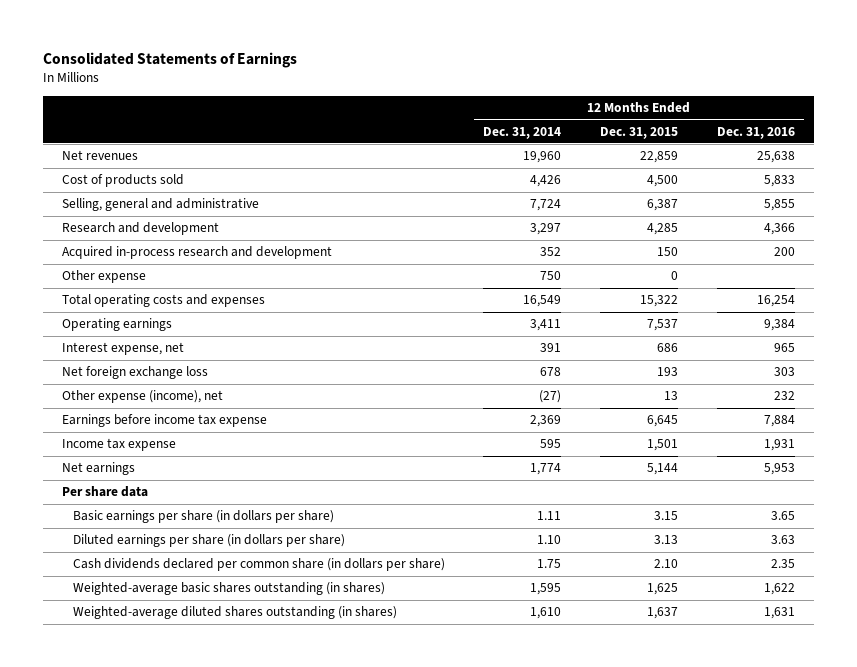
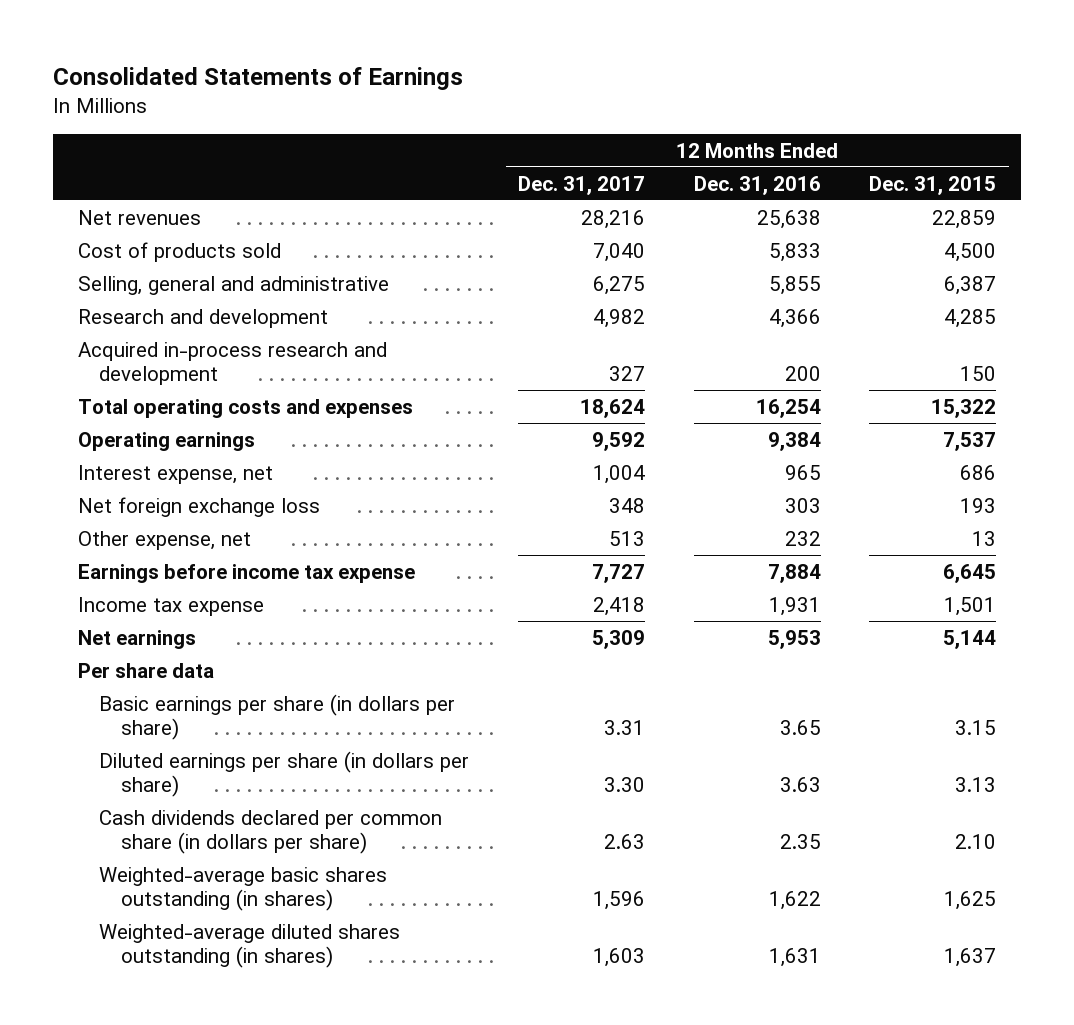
[483,126,562,139] Dec. 31, 2014 -> none
none -> [517,175,645,195] Dec. 31, 2017
[62,270,147,284] Other expense -> none
[62,390,224,404] Other expense (income), net -> [77,530,251,550] Other expense, net

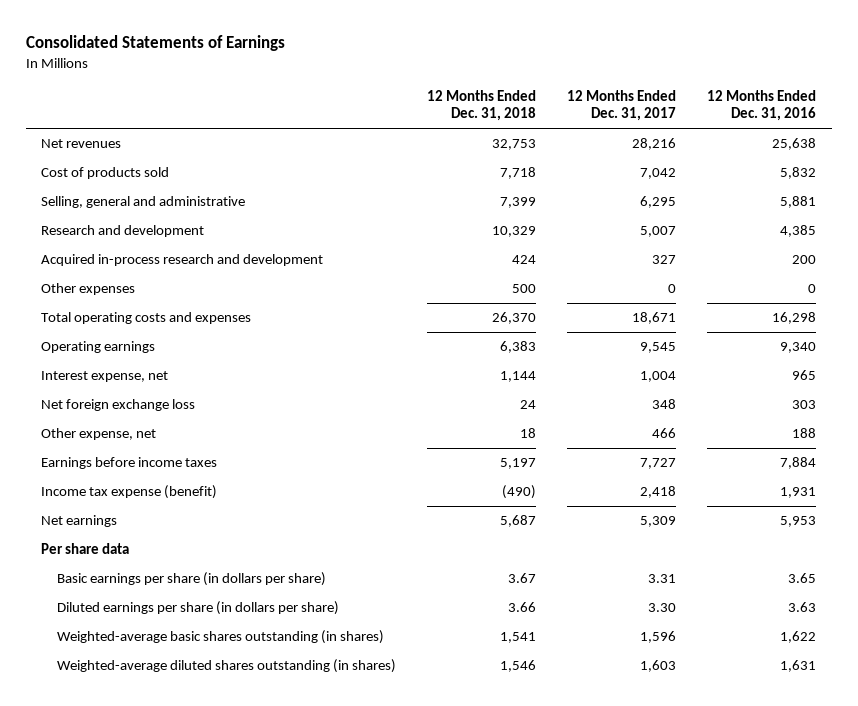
[869,175,997,195] Dec. 31, 2015 -> none
none -> [426,90,536,122] 12 Months Ended Dec. 31, 2018
[592,242,645,262] 7,040 -> [640,167,677,179] 7,042
[768,242,821,262] 5,833 -> [780,166,817,179] 5,832
[592,275,645,295] 6,275 -> [640,195,677,208] 6,295
[768,275,821,295] 5,855 -> [780,195,817,208] 5,881
[592,308,645,328] 4,982 -> [640,225,677,237] 5,007
[768,308,821,328] 4,366 -> [780,224,817,237] 4,385
none -> [41,282,136,295] Other expenses
[579,398,645,418] 18,624 -> [632,311,677,324] 18,671
[755,398,821,418] 16,254 -> [772,311,817,324] 16,298
[591,431,645,451] 9,592 -> [640,341,677,353] 9,545
[767,431,821,451] 9,384 -> [780,341,817,353] 9,340
[608,530,645,546] 513 -> [652,427,677,438] 466
[784,530,821,546] 232 -> [792,427,817,438] 188
[77,563,415,583] Earnings before income tax expense -> [41,456,218,469] Earnings before income taxes
[77,596,264,616] Income tax expense -> [41,484,218,499] Income tax expense (benefit)
[99,809,443,854] Cash dividends declared per common share (in dollars per share) -> none

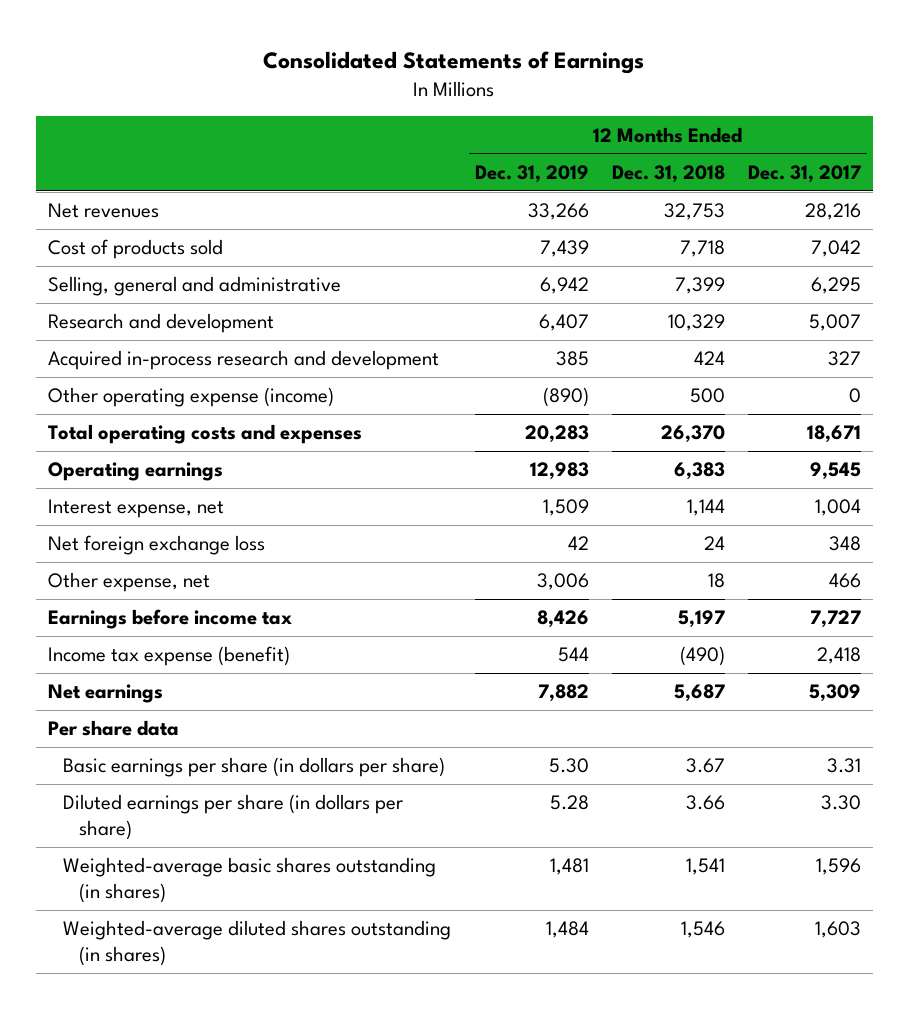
[707,90,817,122] 12 Months Ended Dec. 31, 2016 -> none
none -> [474,164,589,183] Dec. 31, 2019
[41,282,136,295] Other expenses -> none
none -> [47,387,334,408] Other operating expense (income)
[41,456,218,469] Earnings before income taxes -> [47,609,292,630] Earnings before income tax

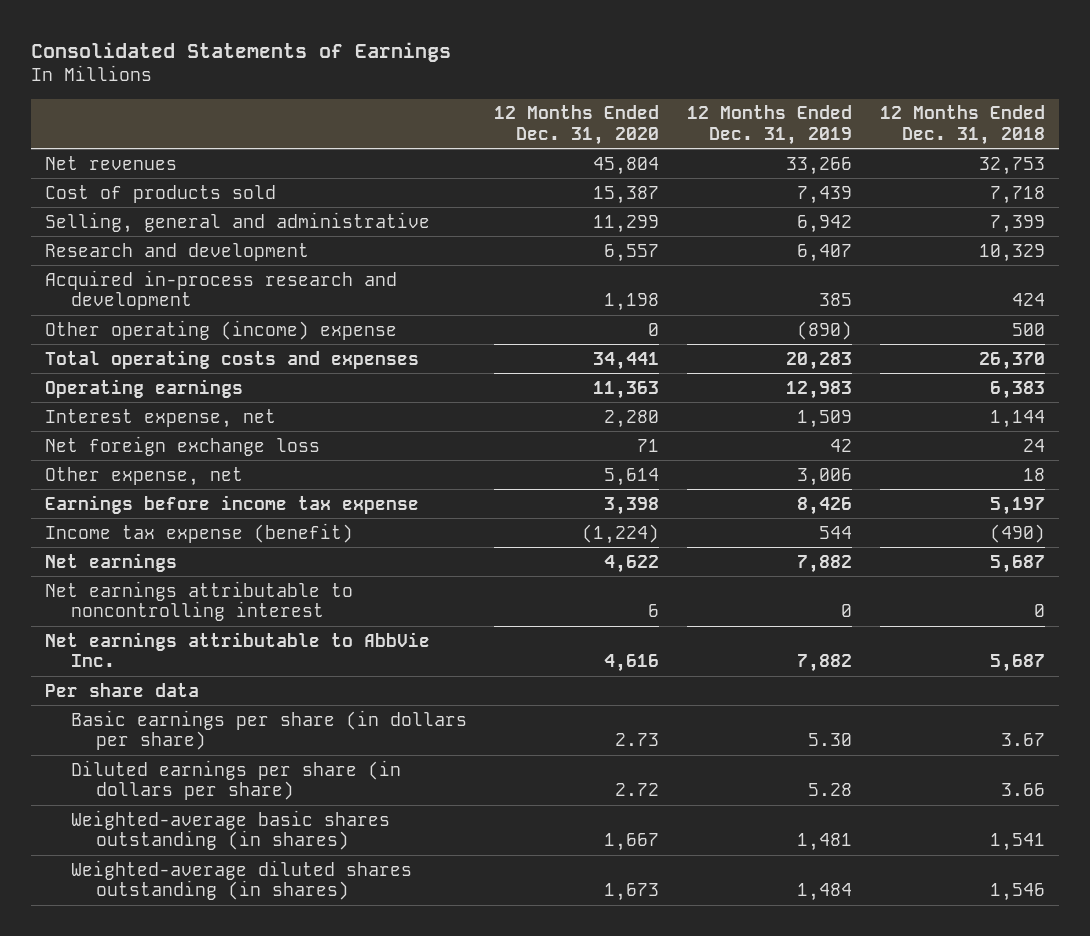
[747,164,861,183] Dec. 31, 2017 -> none
none -> [494,105,660,145] 12 Months Ended Dec. 31, 2020
[47,387,334,408] Other operating expense (income) -> [44,319,397,340] Other operating (income) expense
[47,609,292,630] Earnings before income tax -> [44,494,419,514] Earnings before income tax expense
none -> [44,580,353,622] Net earnings attributable to noncontrolling interest
none -> [44,631,430,668] Net earnings attributable to AbbVie Inc.

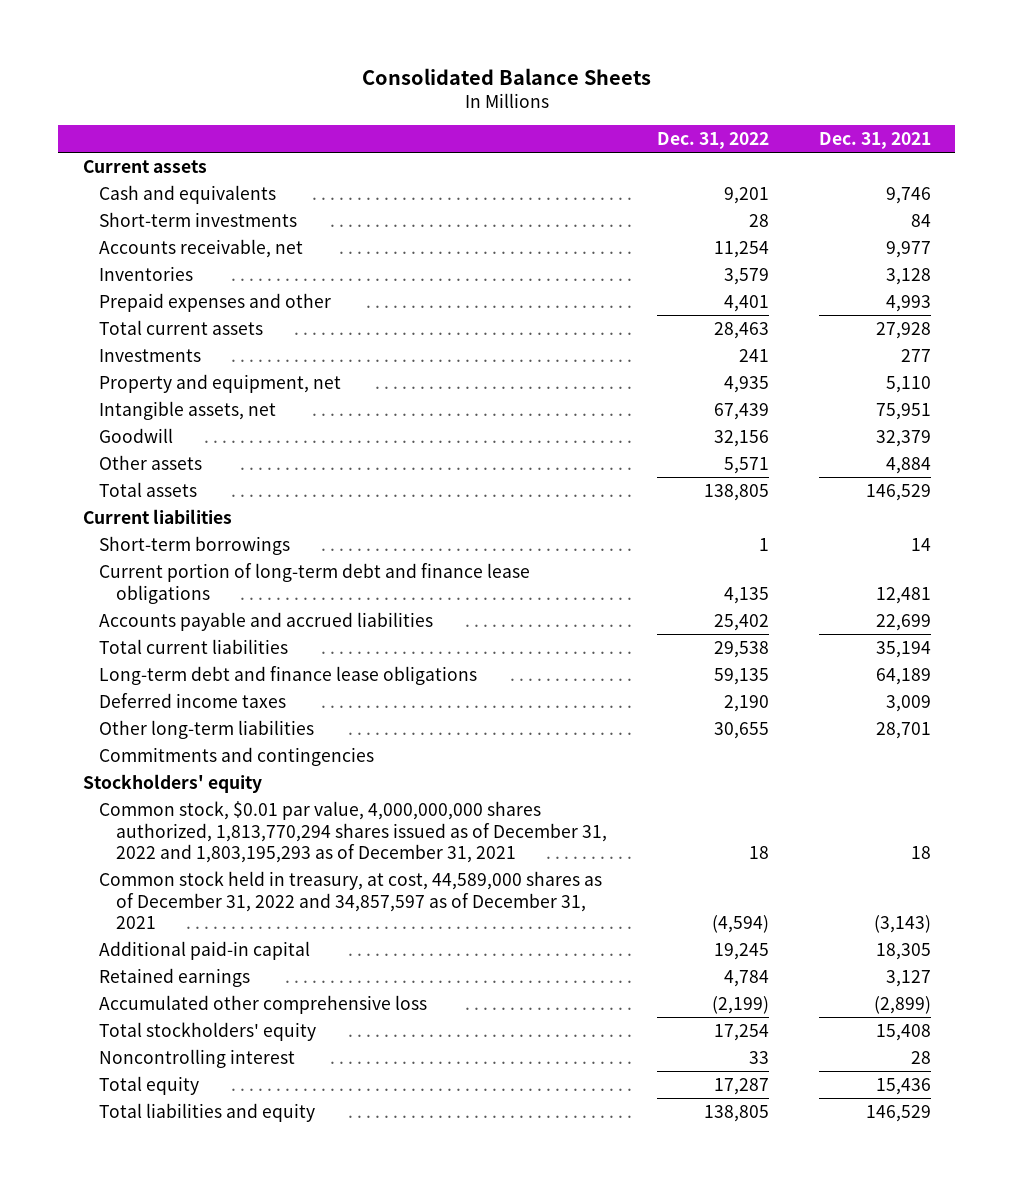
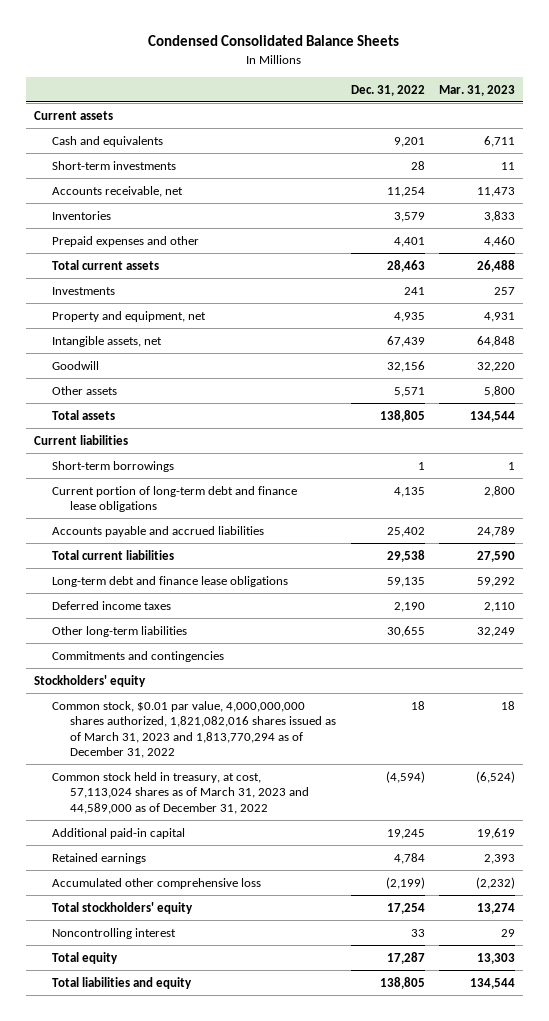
[361,67,651,85] Consolidated Balance Sheets -> [148,35,400,47] Condensed Consolidated Balance Sheets
[818,132,931,150] Dec. 31, 2021 -> none
none -> [439,84,516,96] Mar. 31, 2023
[99,800,607,864] Common stock, $0.01 par value, 4,000,000,000 shares authorized, 1,813,770,294 shares issued as of December 31, 2022 and 1,803,195,293 as of December 31, 2021 -> [51,700,336,758] Common stock, $0.01 par value, 4,000,000,000 shares authorized, 1,821,082,016 shares issued as of March 31, 2023 and 1,813,770,294 as of December 31, 2022
[99,870,603,930] Common stock held in treasury, at cost, 44,589,000 shares as of December 31, 2022 and 34,857,597 as of December 31, 2021 -> [51,771,309,814] Common stock held in treasury, at cost, 57,113,024 shares as of March 31, 2023 and 44,589,000 as of December 31, 2022

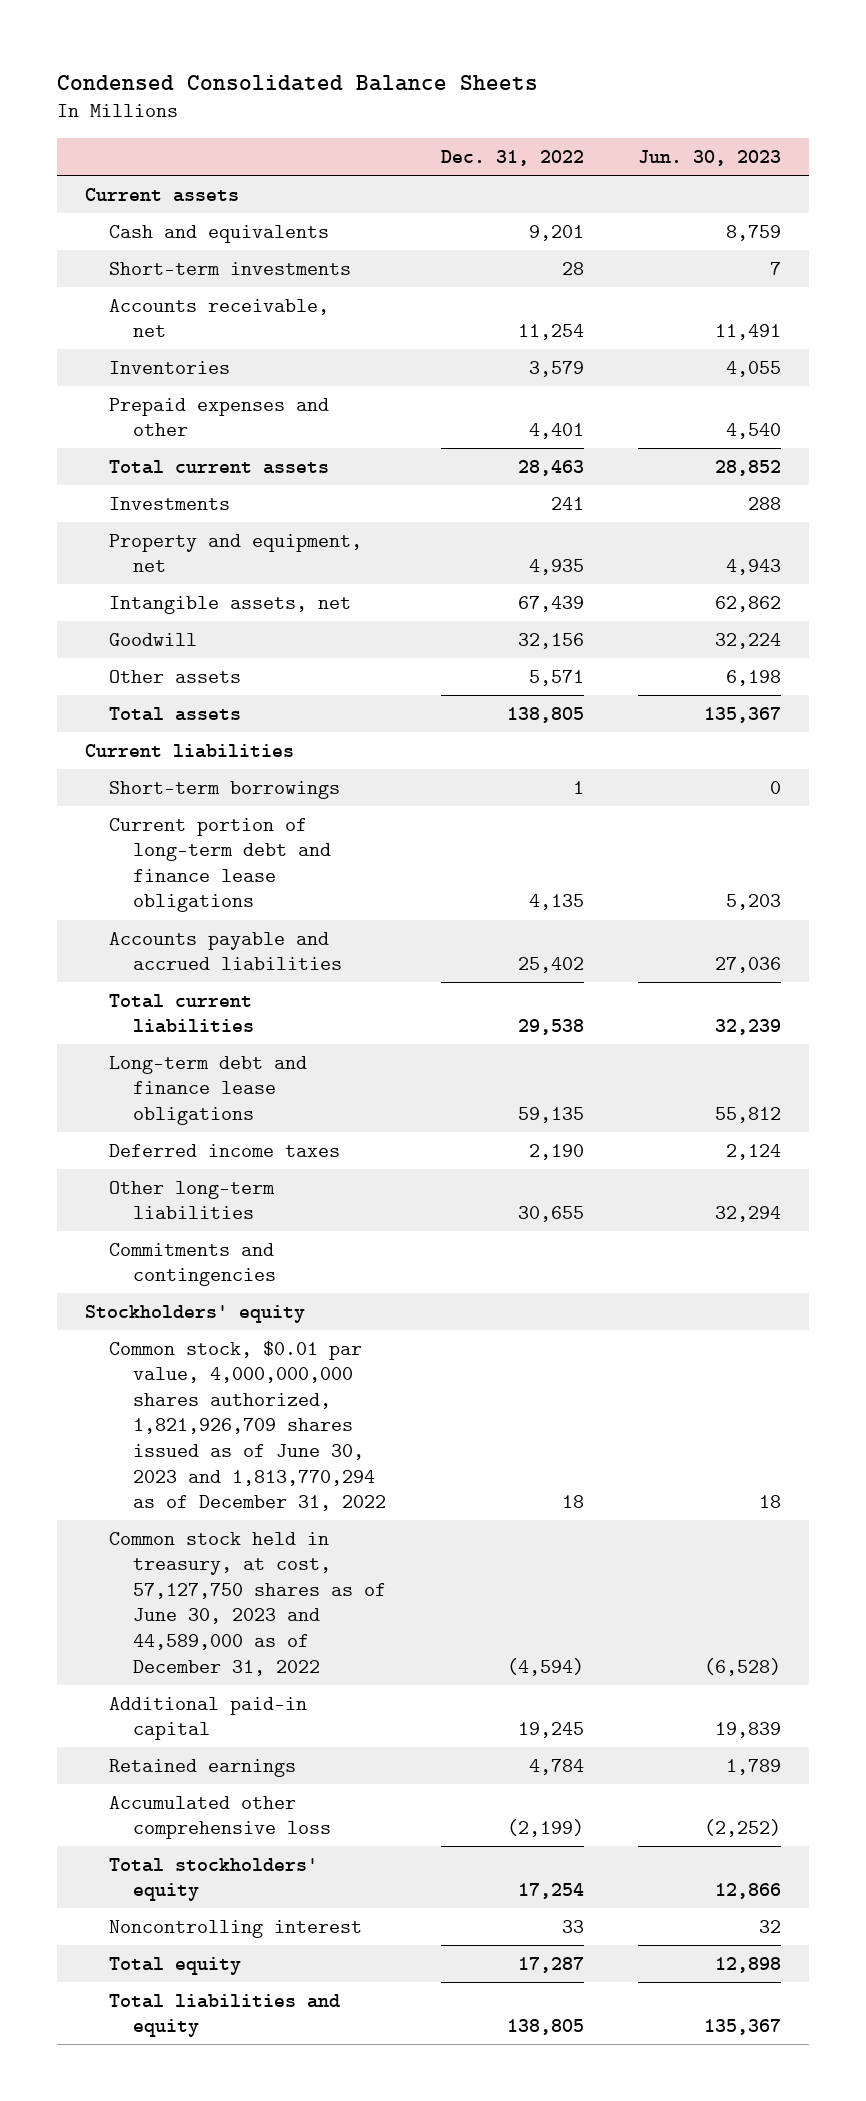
[439,84,516,96] Mar. 31, 2023 -> none
none -> [638,149,782,166] Jun. 30, 2023
[51,700,336,758] Common stock, $0.01 par value, 4,000,000,000 shares authorized, 1,821,082,016 shares issued as of March 31, 2023 and 1,813,770,294 as of December 31, 2022 -> [108,1340,387,1512] Common stock, $0.01 par value, 4,000,000,000 shares authorized, 1,821,926,709 shares issued as of June 30, 2023 and 1,813,770,294 as of December 31, 2022
[51,771,309,814] Common stock held in treasury, at cost, 57,113,024 shares as of March 31, 2023 and 44,589,000 as of December 31, 2022 -> [108,1531,387,1676] Common stock held in treasury, at cost, 57,127,750 shares as of June 30, 2023 and 44,589,000 as of December 31, 2022

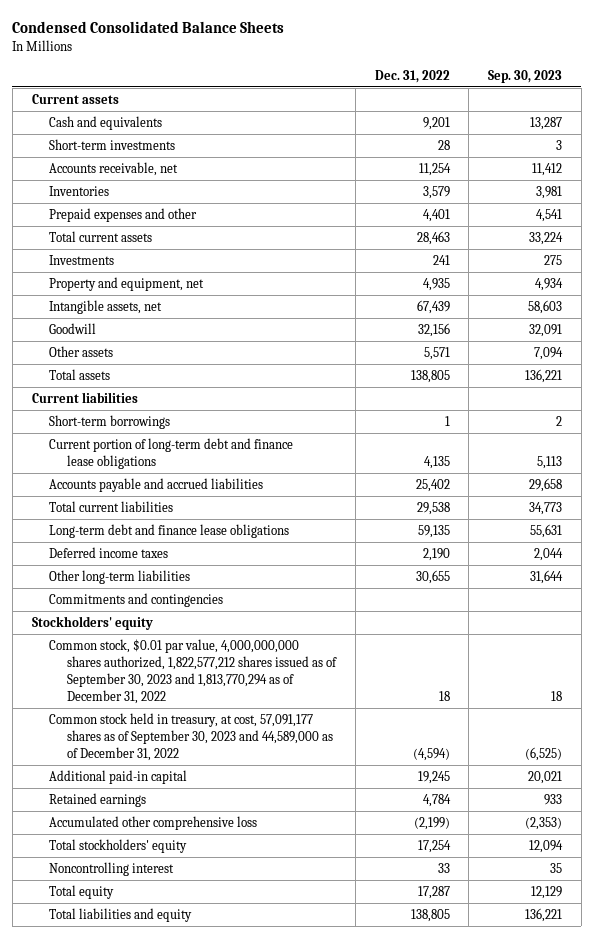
[638,149,782,166] Jun. 30, 2023 -> none
none -> [488,69,563,83] Sep. 30, 2023
[108,1340,387,1512] Common stock, $0.01 par value, 4,000,000,000 shares authorized, 1,821,926,709 shares issued as of June 30, 2023 and 1,813,770,294 as of December 31, 2022 -> [49,638,338,704] Common stock, $0.01 par value, 4,000,000,000 shares authorized, 1,822,577,212 shares issued as of September 30, 2023 and 1,813,770,294 as of December 31, 2022
[108,1531,387,1676] Common stock held in treasury, at cost, 57,127,750 shares as of June 30, 2023 and 44,589,000 as of December 31, 2022 -> [49,712,334,761] Common stock held in treasury, at cost, 57,091,177 shares as of September 30, 2023 and 44,589,000 as of December 31, 2022

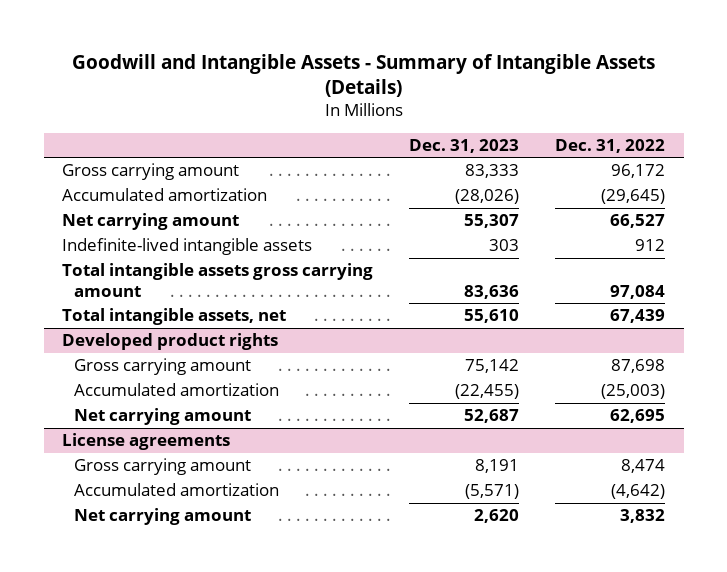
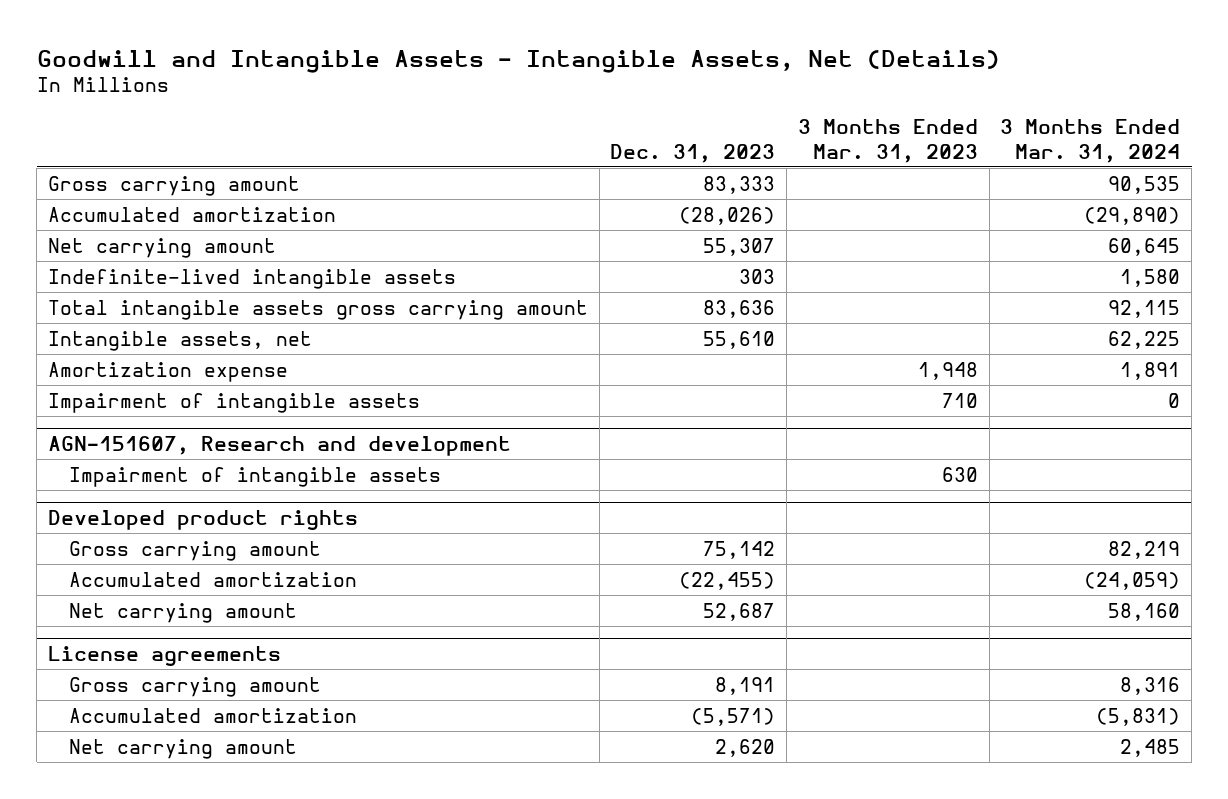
[71,53,655,98] Goodwill and Intangible Assets - Summary of Intangible Assets (Details) -> [36,49,1000,73] Goodwill and Intangible Assets - Intangible Assets, Net (Details)
[555,138,666,153] Dec. 31, 2022 -> none
none -> [797,119,978,163] 3 Months Ended Mar. 31, 2023
none -> [1000,119,1181,163] 3 Months Ended Mar. 31, 2024
[61,308,286,326] Total intangible assets, net -> [48,330,313,351] Intangible assets, net
none -> [48,361,289,382] Amortization expense
none -> [48,392,421,413] Impairment of intangible assets
none -> [48,435,512,456] AGN-151607, Research and development
none -> [69,466,442,487] Impairment of intangible assets

